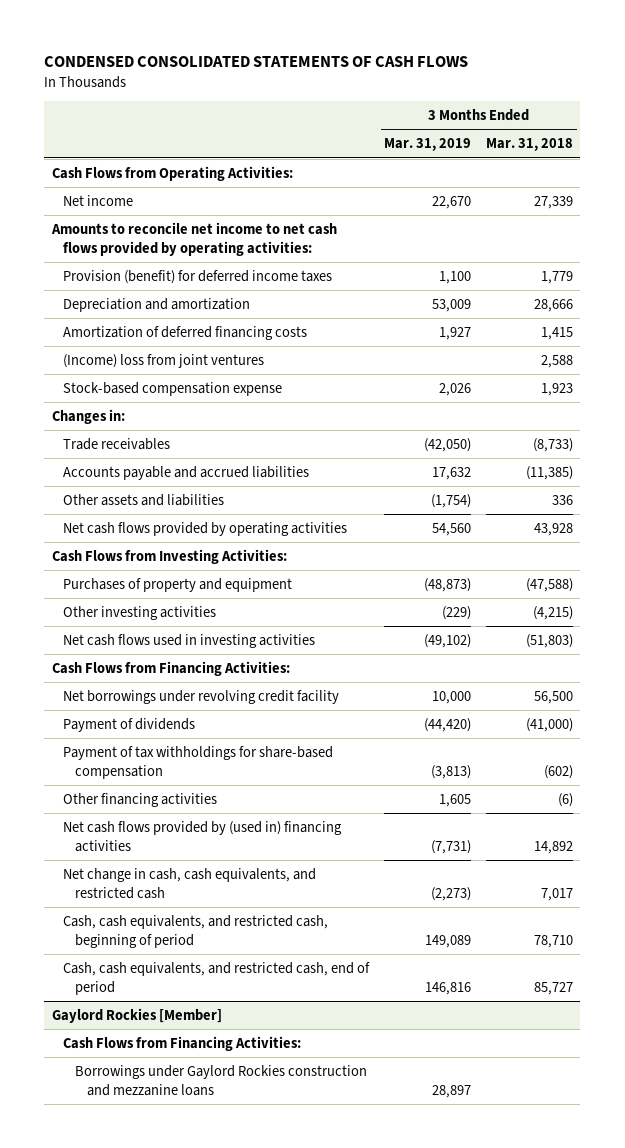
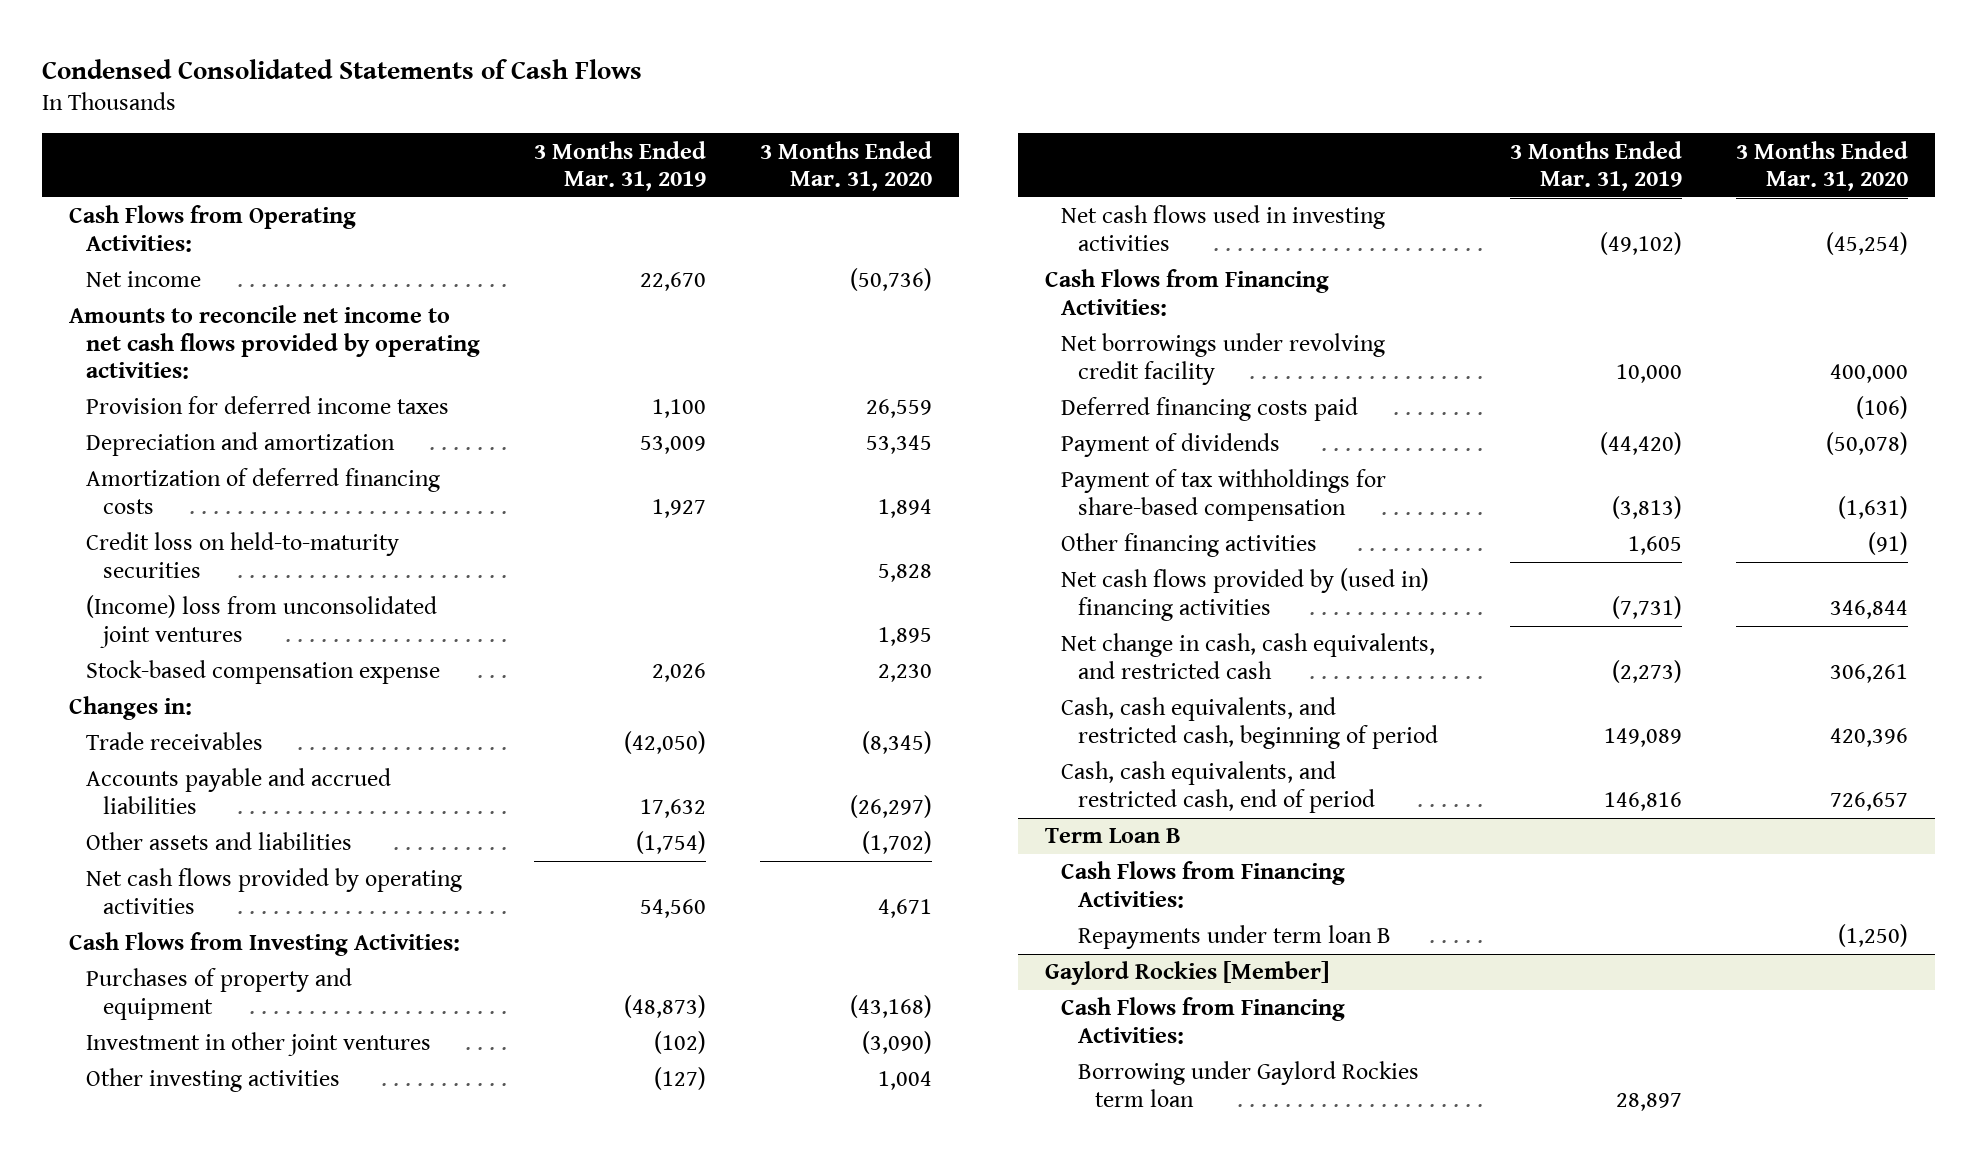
[44,55,469,67] CONDENSED CONSOLIDATED STATEMENTS OF CASH FLOWS -> [42,58,643,79] Condensed Consolidated Statements of Cash Flows
[486,138,574,152] Mar. 31, 2018 -> none
none -> [760,140,933,191] 3 Months Ended Mar. 31, 2020
[63,269,333,284] Provision (benefit) for deferred income taxes -> [86,396,450,415] Provision for deferred income taxes
none -> [86,532,400,578] Credit loss on held-to-maturity securities
[63,353,265,368] (Income) loss from joint ventures -> [86,595,438,648] (Income) loss from unconsolidated joint ventures
none -> [86,1032,432,1057] Investment in other joint ventures
[442,605,472,620] (229) -> [654,1067,707,1091] (127)
none -> [1061,397,1359,422] Deferred financing costs paid
none -> [1044,828,1181,844] Term Loan B
none -> [1061,861,1346,908] Cash Flows from Financing Activities:
none -> [1078,925,1392,950] Repayments under term loan B
[75,1064,368,1096] Borrowings under Gaylord Rockies construction and mezzanine loans -> [1078,1061,1420,1107] Borrowing under Gaylord Rockies term loan

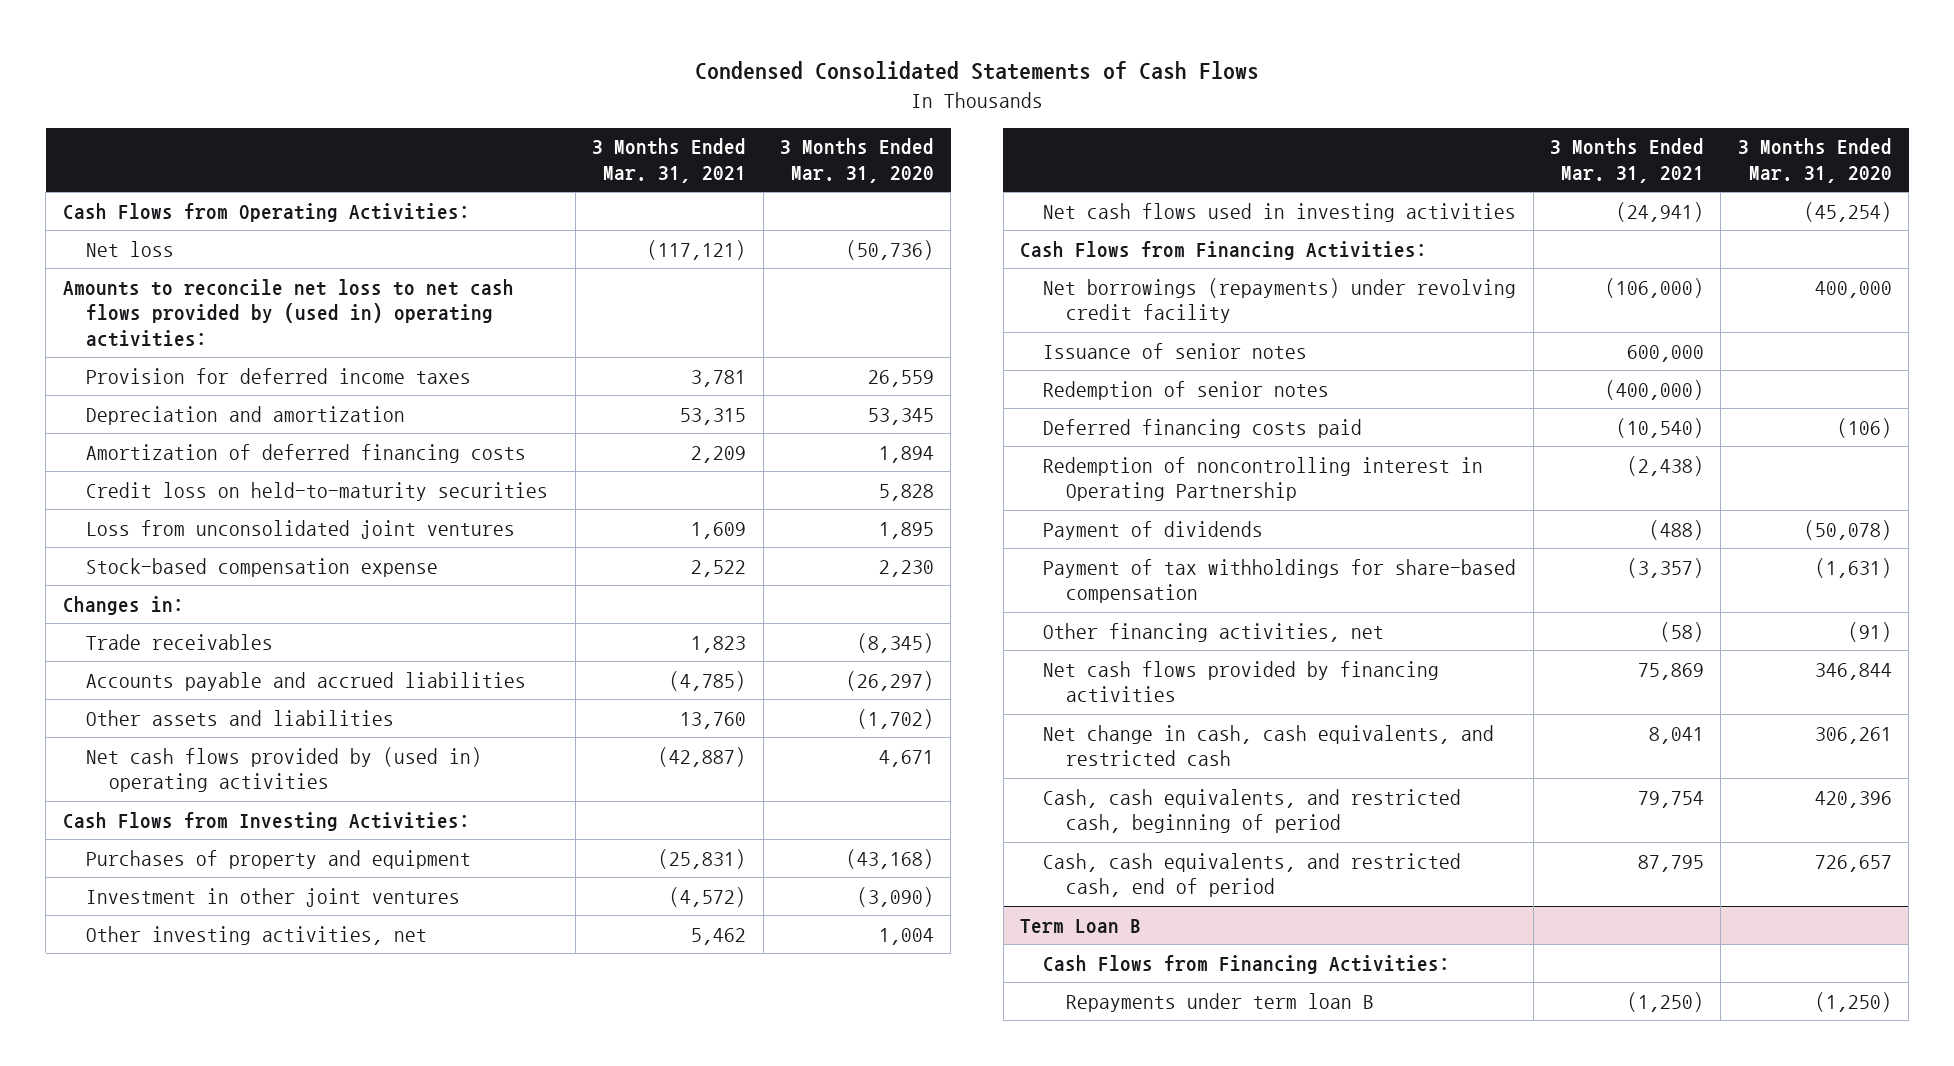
[534,140,707,191] 3 Months Ended Mar. 31, 2019 -> none
none -> [592,138,747,184] 3 Months Ended Mar. 31, 2021
[86,271,202,288] Net income -> [85,240,174,257] Net loss
[69,305,481,380] Amounts to reconcile net income to net cash flows provided by operating activities: -> [62,278,514,348] Amounts to reconcile net loss to net cash flows provided by (used in) operating activities:
[86,595,438,648] (Income) loss from unconsolidated joint ventures -> [85,519,515,539] Loss from unconsolidated joint ventures
[86,868,463,914] Net cash flows provided by operating activities -> [85,746,482,793] Net cash flows provided by (used in) operating activities
[86,1068,341,1093] Other investing activities -> [85,925,427,945] Other investing activities, net
[1061,333,1386,385] Net borrowings under revolving credit facility -> [1043,277,1517,324] Net borrowings (repayments) under revolving credit facility
none -> [1043,342,1308,359] Issuance of senior notes
none -> [1043,380,1330,400] Redemption of senior notes
none -> [1043,456,1484,502] Redemption of noncontrolling interest in Operating Partnership
[1061,533,1318,558] Other financing activities -> [1043,622,1385,642] Other financing activities, net
[1061,568,1430,621] Net cash flows provided by (used in) financing activities -> [1043,660,1440,703] Net cash flows provided by financing activities
[1044,961,1329,986] Gaylord Rockies [Member] -> none
[1061,997,1346,1044] Cash Flows from Financing Activities: -> none
[1078,1061,1420,1107] Borrowing under Gaylord Rockies term loan -> none

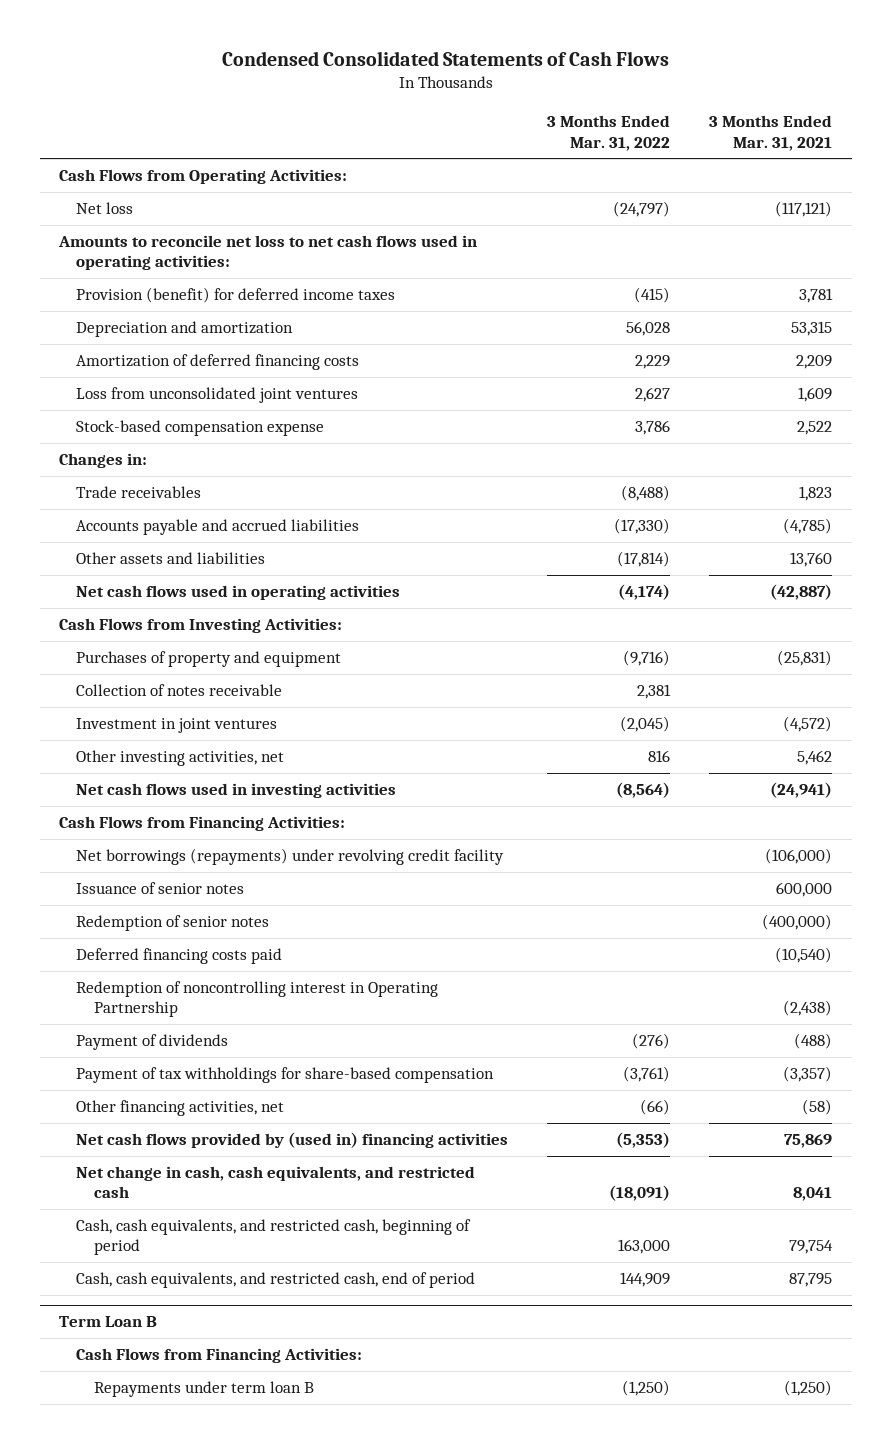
[780,138,935,184] 3 Months Ended Mar. 31, 2020 -> none
none -> [547,115,671,151] 3 Months Ended Mar. 31, 2022
[62,278,514,348] Amounts to reconcile net loss to net cash flows provided by (used in) operating activities: -> [58,234,478,271] Amounts to reconcile net loss to net cash flows used in operating activities:
[85,367,471,384] Provision for deferred income taxes -> [76,286,396,303] Provision (benefit) for deferred income taxes
[85,481,548,501] Credit loss on held-to-maturity securities -> none
[85,746,482,793] Net cash flows provided by (used in) operating activities -> [76,584,401,600] Net cash flows used in operating activities
none -> [76,683,283,696] Collection of notes receivable
[85,887,460,907] Investment in other joint ventures -> [76,717,278,733] Investment in joint ventures
[1043,660,1440,703] Net cash flows provided by financing activities -> [76,1131,509,1148] Net cash flows provided by (used in) financing activities

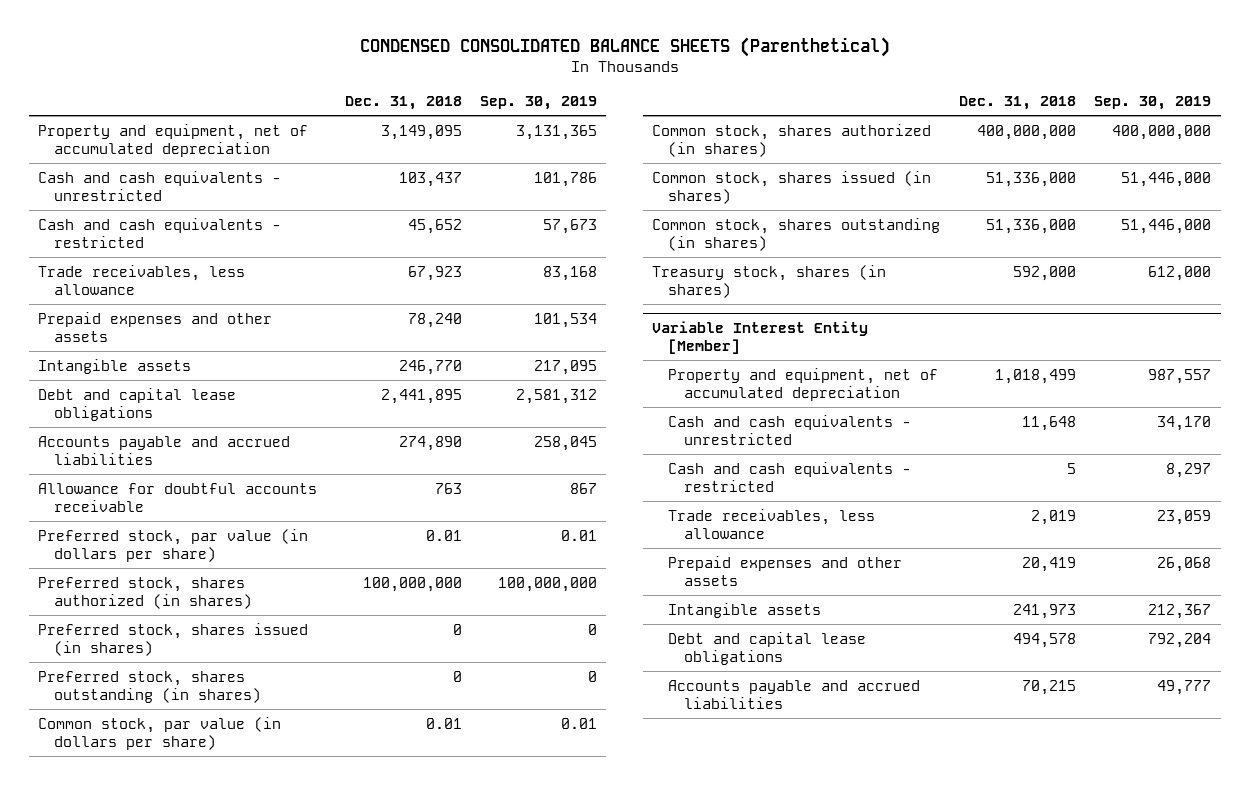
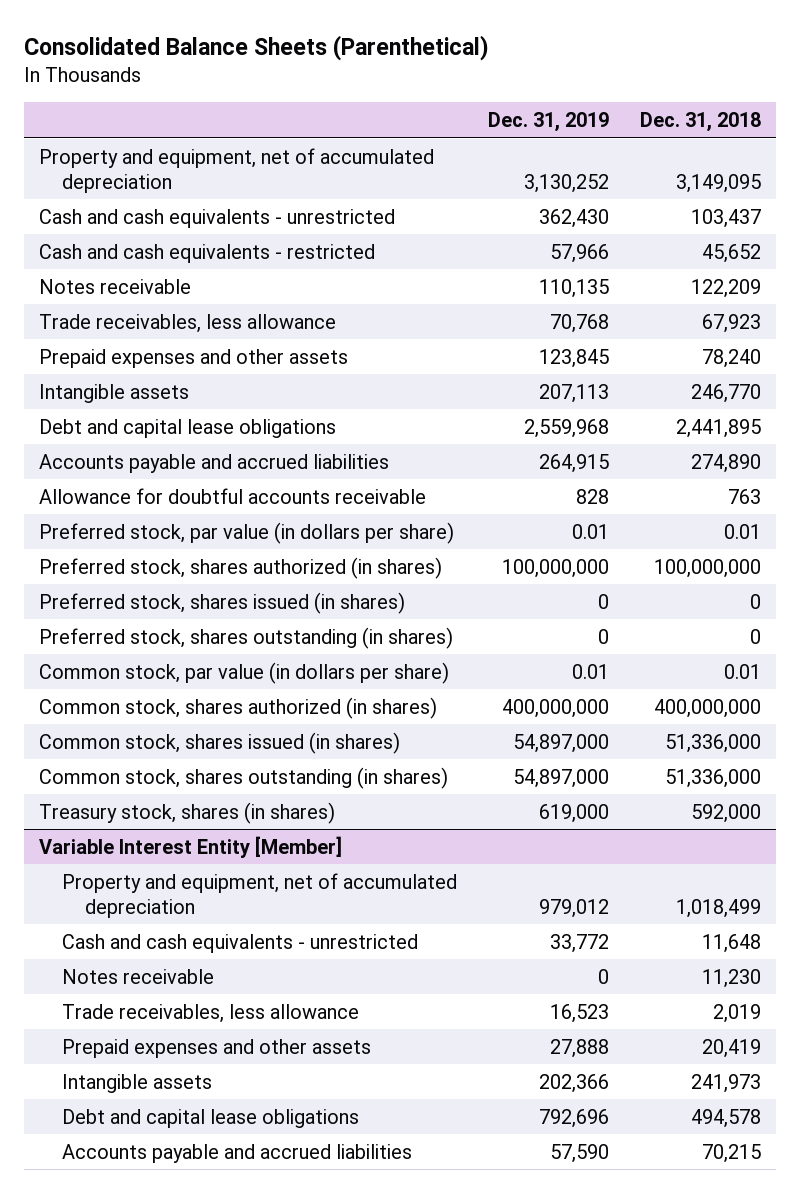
[359,36,890,57] CONDENSED CONSOLIDATED BALANCE SHEETS (Parenthetical) -> [23,34,489,61] Consolidated Balance Sheets (Parenthetical)
[480,96,598,111] Sep. 30, 2019 -> none
none -> [488,112,610,133] Dec. 31, 2019
none -> [39,278,192,294] Notes receivable
[668,461,912,492] Cash and cash equivalents - restricted -> none
none -> [62,968,215,984] Notes receivable

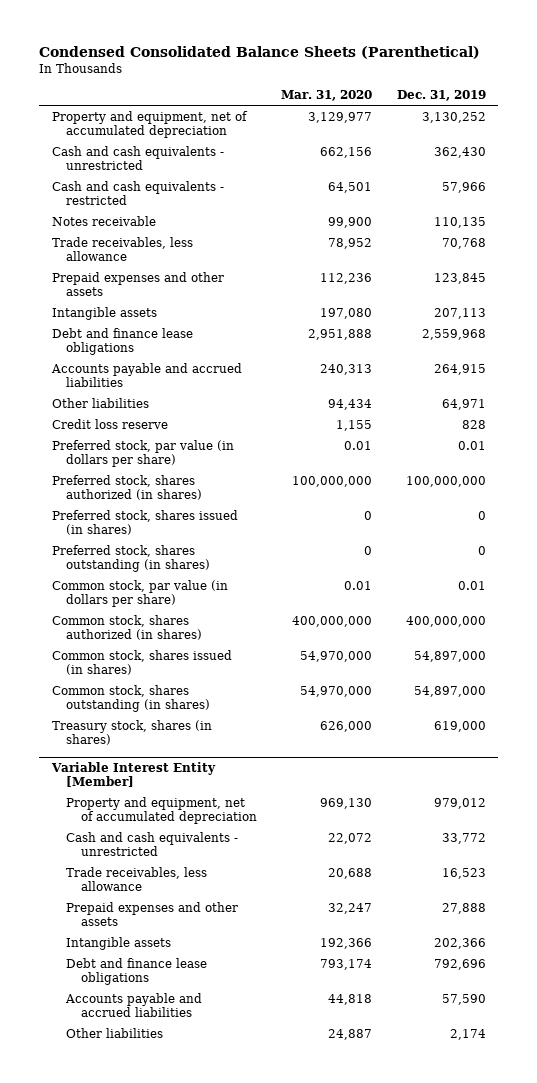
[23,34,489,61] Consolidated Balance Sheets (Parenthetical) -> [39,46,481,60] Condensed Consolidated Balance Sheets (Parenthetical)
[639,112,761,133] Dec. 31, 2018 -> none
none -> [281,90,373,102] Mar. 31, 2020
[39,418,337,438] Debt and capital lease obligations -> [51,327,193,355] Debt and finance lease obligations
none -> [51,397,149,408] Other liabilities
[39,487,427,504] Allowance for doubtful accounts receivable -> [51,418,168,429] Credit loss reserve
[62,968,215,984] Notes receivable -> none
[62,1108,360,1128] Debt and capital lease obligations -> [66,957,208,985] Debt and finance lease obligations
none -> [66,1027,164,1038] Other liabilities

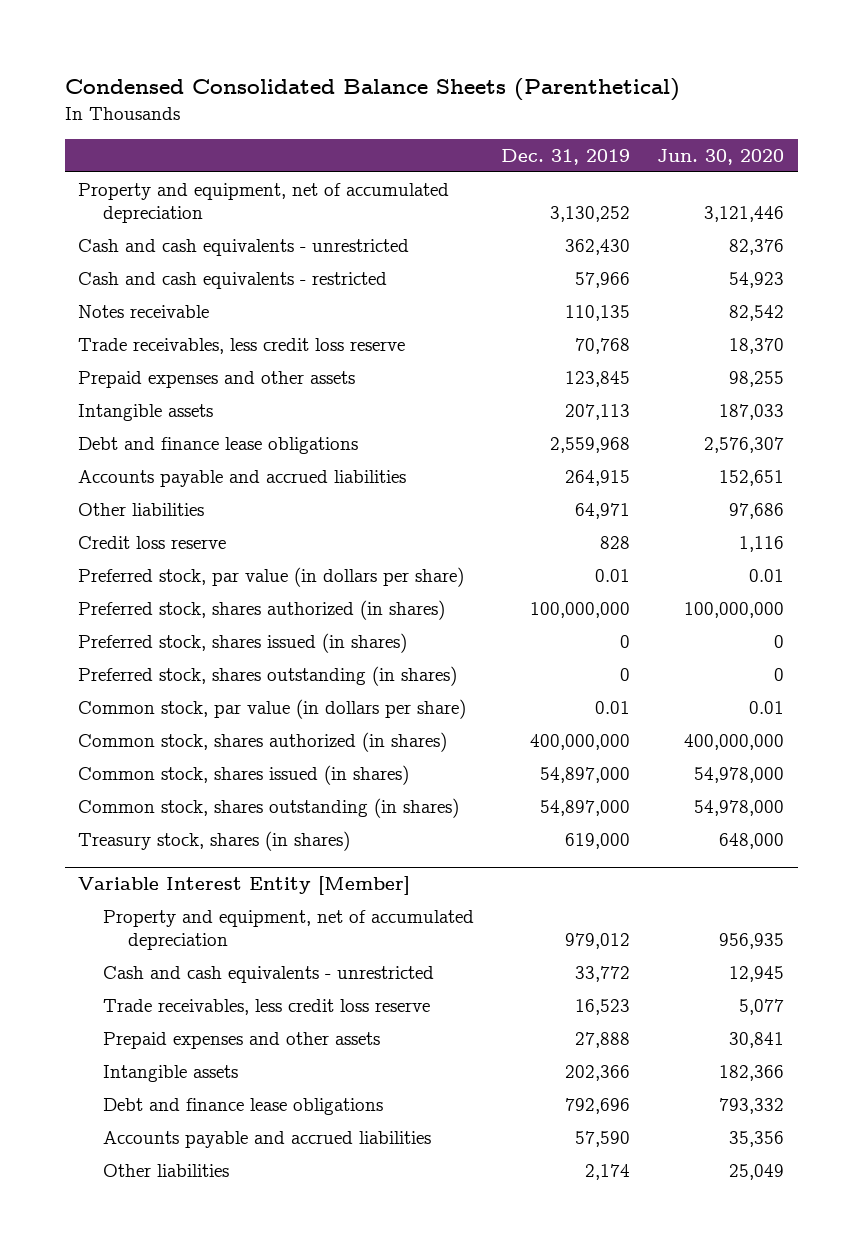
[281,90,373,102] Mar. 31, 2020 -> none
none -> [657,149,785,166] Jun. 30, 2020
[51,236,193,261] Trade receivables, less allowance -> [78,338,406,355] Trade receivables, less credit loss reserve
[66,866,208,891] Trade receivables, less allowance -> [103,999,431,1016] Trade receivables, less credit loss reserve

